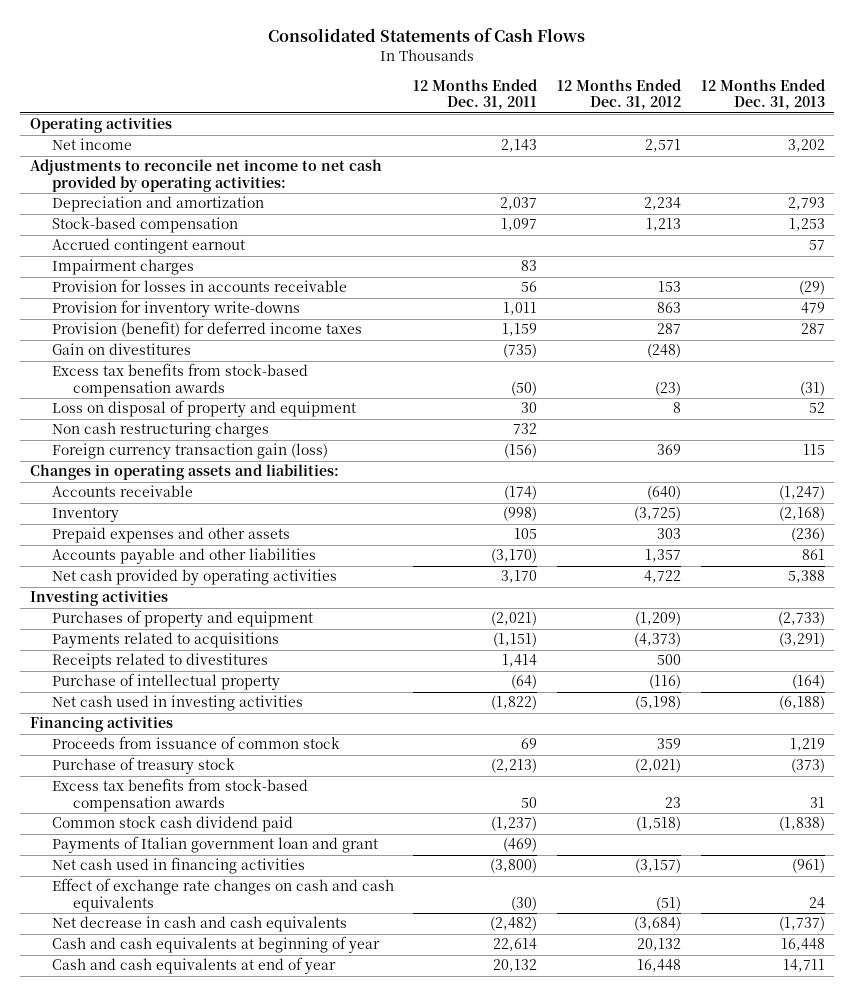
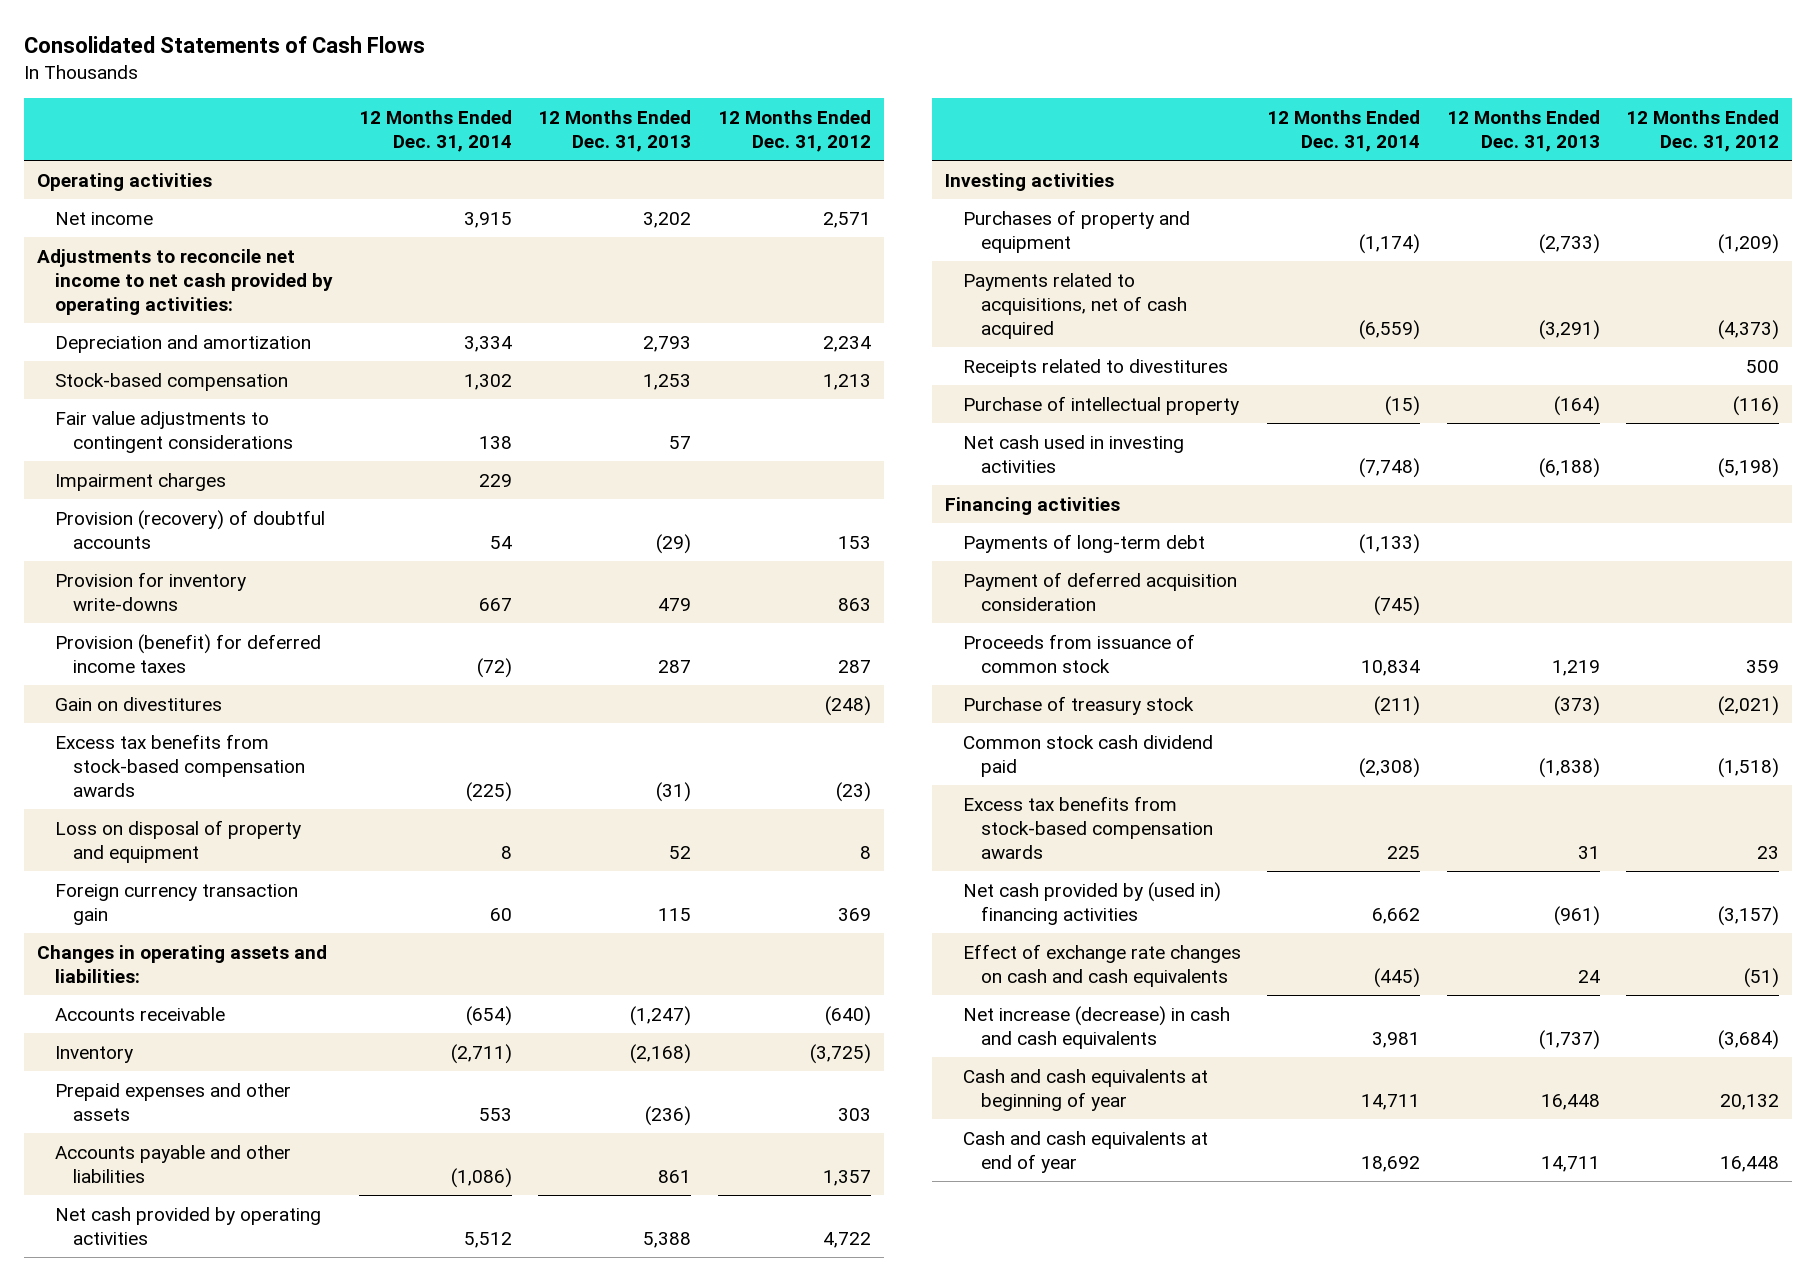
[413,78,538,111] 12 Months Ended Dec. 31, 2011 -> none
none -> [359,110,513,153] 12 Months Ended Dec. 31, 2014
[51,238,245,255] Accrued contingent earnout -> none
none -> [54,410,293,453] Fair value adjustments to contingent considerations
[51,279,347,293] Provision for losses in accounts receivable -> [54,509,325,549] Provision (recovery) of doubtful accounts
[51,422,269,439] Non cash restructuring charges -> none
[51,443,328,460] Foreign currency transaction gain (loss) -> [54,883,298,925] Foreign currency transaction gain
[51,632,279,649] Payments related to acquisitions -> [963,272,1188,340] Payments related to acquisitions, net of cash acquired
none -> [963,533,1206,553] Payments of long-term debt
none -> [963,571,1238,611] Payment of deferred acquisition consideration
[51,836,378,854] Payments of Italian government loan and grant -> none
[51,778,308,812] Excess tax benefits from stock-based compensation awards -> [963,795,1214,860] Excess tax benefits from stock-based compensation awards
[51,857,305,875] Net cash used in financing activities -> [963,881,1222,925] Net cash provided by (used in) financing activities
[51,916,347,933] Net decrease in cash and cash equivalents -> [963,1005,1231,1049] Net increase (decrease) in cash and cash equivalents

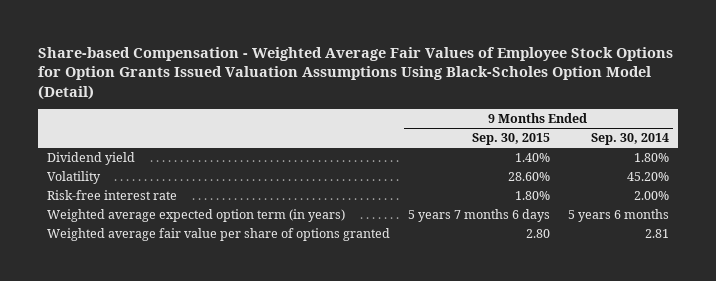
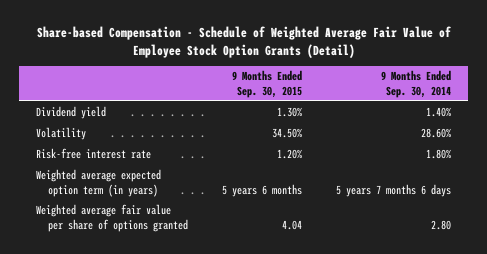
[38,46,674,100] Share-based Compensation - Weighted Average Fair Values of Employee Stock Options for Option Grants Issued Valuation Assumptions Using Black-Scholes Option Model (Detail) -> [36,25,451,58] Share-based Compensation - Schedule of Weighted Average Fair Value of Employee Stock Option Grants (Detail)
[514,152,550,162] 1.40% -> [277,107,303,118] 1.30%
[633,152,669,162] 1.80% -> [426,107,452,118] 1.40%
[507,171,550,181] 28.60% -> [272,128,303,139] 34.50%
[626,171,669,181] 45.20% -> [421,128,452,139] 28.60%
[514,190,550,200] 1.80% -> [277,149,303,160] 1.20%
[633,190,669,200] 2.00% -> [426,149,452,160] 1.80%
[407,208,550,222] 5 years 7 months 6 days -> [222,183,303,197] 5 years 6 months
[567,208,669,222] 5 years 6 months -> [336,183,452,197] 5 years 7 months 6 days
[525,228,550,238] 2.80 -> [282,219,303,230] 4.04
[644,228,669,238] 2.81 -> [431,219,452,230] 2.80

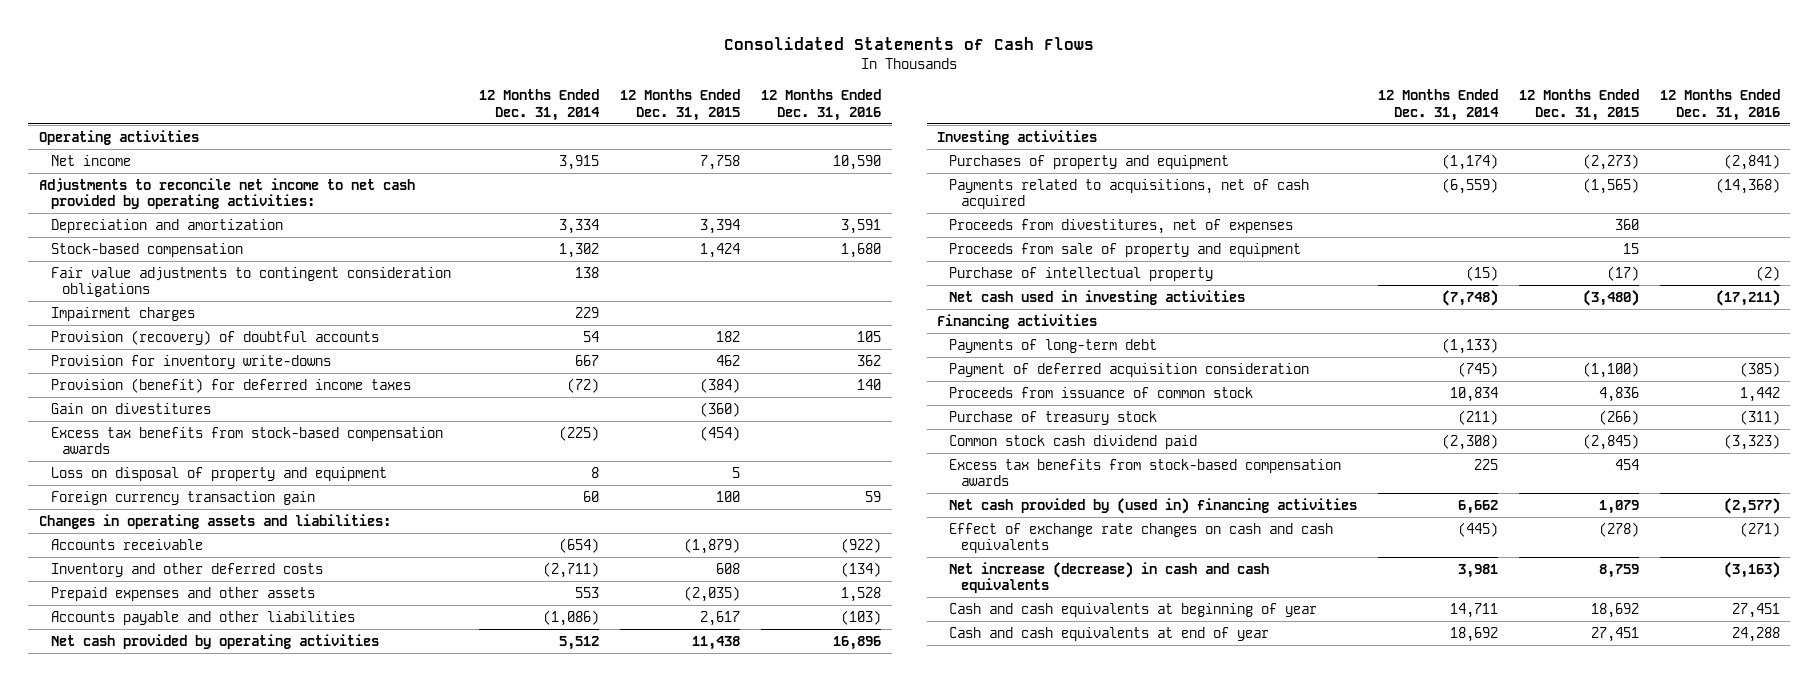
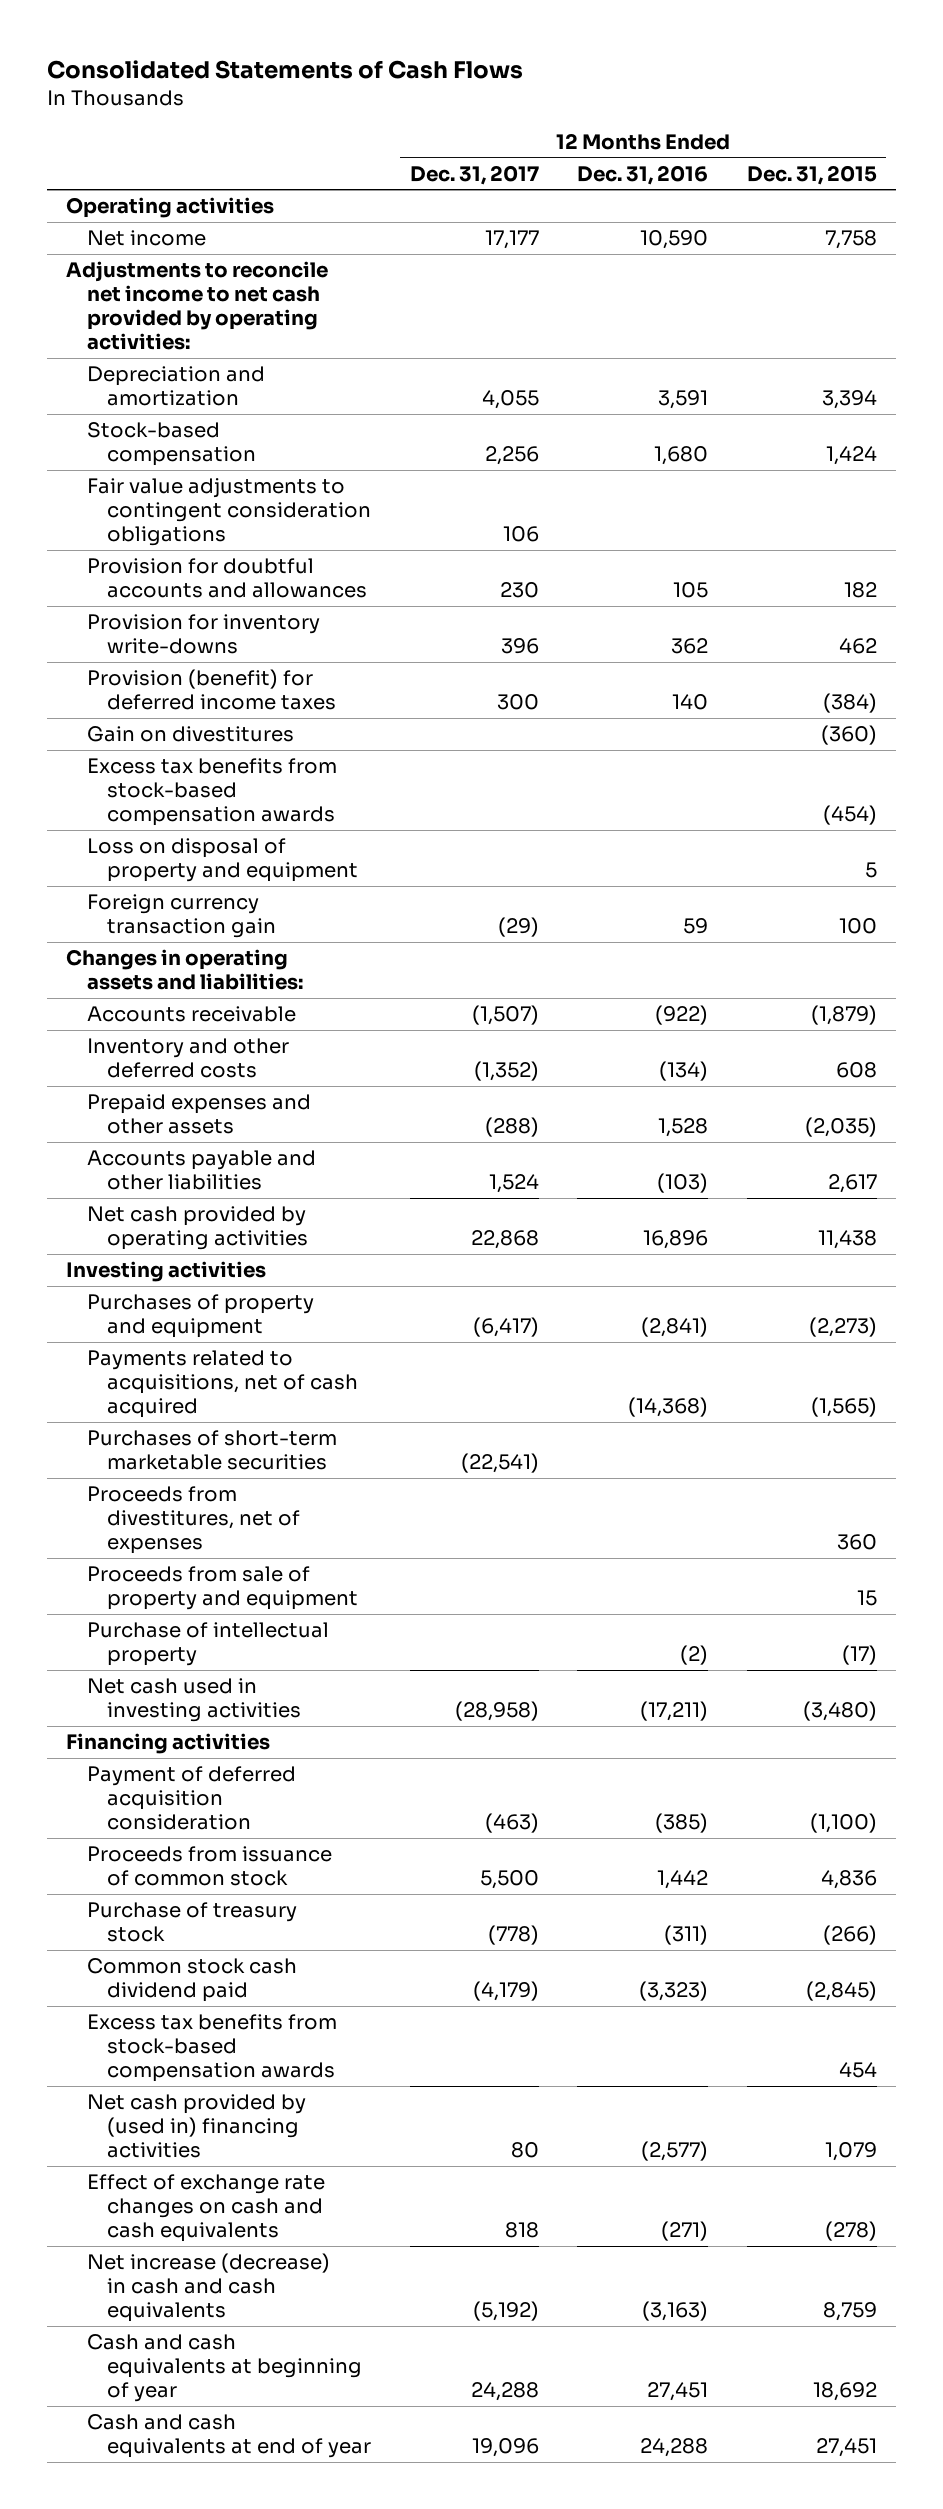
[479,89,601,121] 12 Months Ended Dec. 31, 2014 -> none
none -> [409,164,539,185] Dec. 31, 2017
[50,306,195,321] Impairment charges -> none
[50,329,379,345] Provision (recovery) of doubtful accounts -> [86,558,368,599] Provision for doubtful accounts and allowances
none -> [86,1430,337,1471] Purchases of short-term marketable securities
[949,338,1158,353] Payments of long-term debt -> none

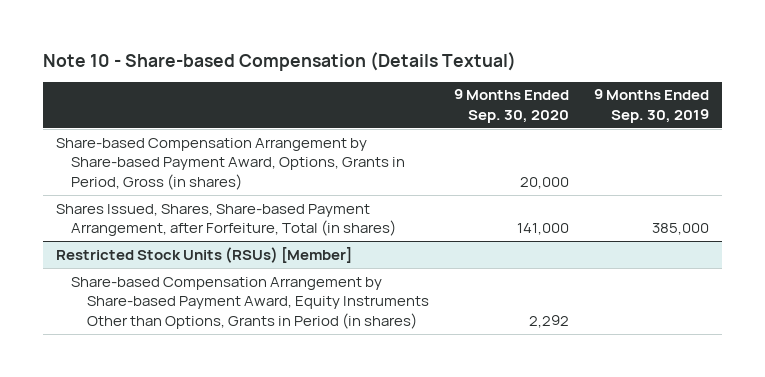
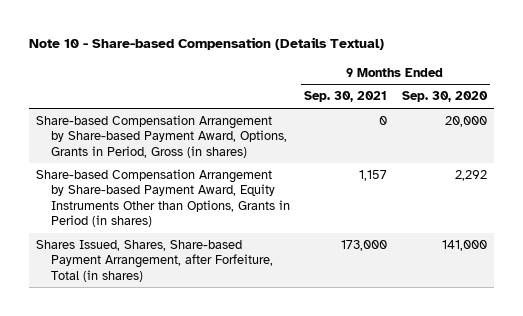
[594,89,710,123] 9 Months Ended Sep. 30, 2019 -> none
none -> [304,91,388,103] Sep. 30, 2021
[55,246,352,263] Restricted Stock Units (RSUs) [Member] -> none
[55,203,397,237] Shares Issued, Shares, Share-based Payment Arrangement, after Forfeiture, Total (in shares) -> [36,240,274,282] Shares Issued, Shares, Share-based Payment Arrangement, after Forfeiture, Total (in shares)

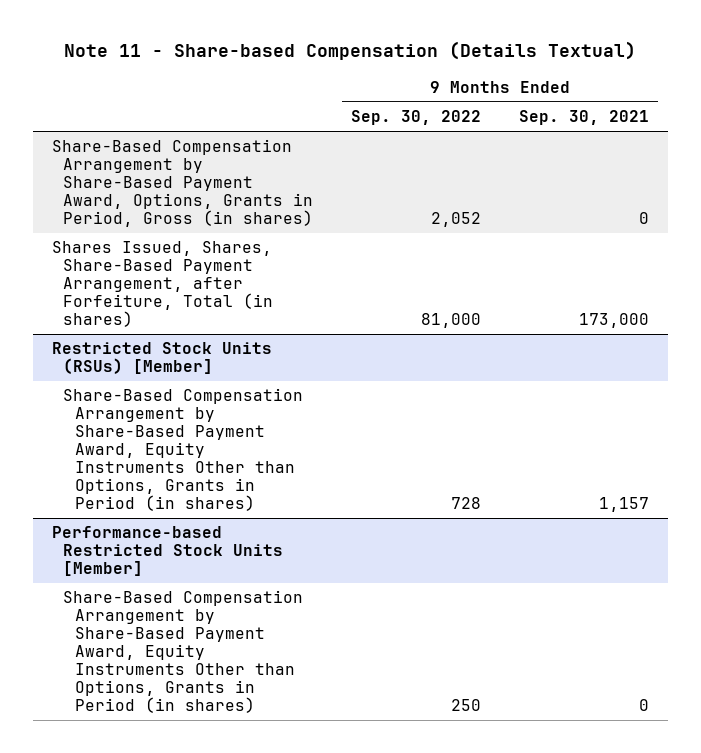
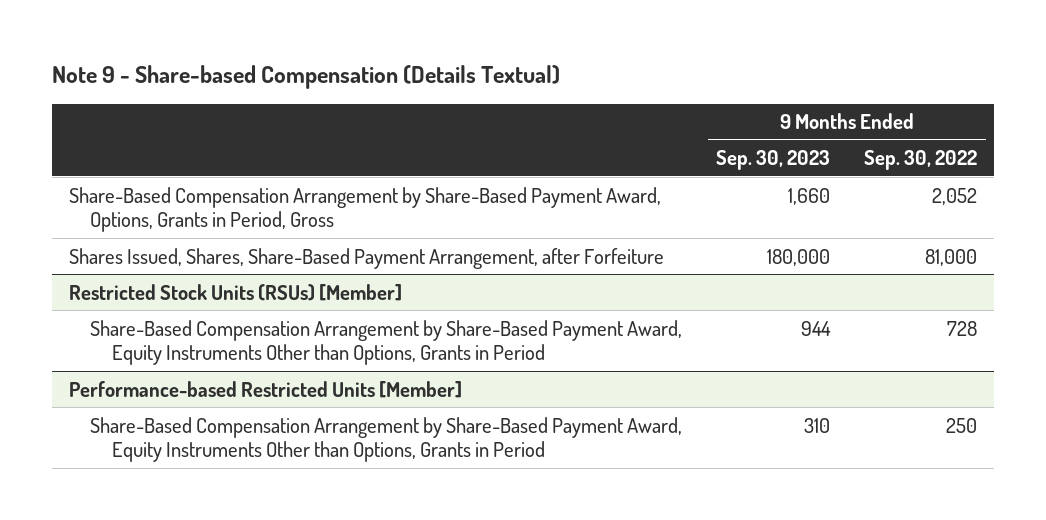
[64,40,637,60] Note 11 - Share-based Compensation (Details Textual) -> [51,65,560,90] Note 9 - Share-based Compensation (Details Textual)
[518,110,649,126] Sep. 30, 2021 -> none
none -> [716,150,831,171] Sep. 30, 2023
[51,139,314,228] Share-Based Compensation Arrangement by Share-Based Payment Award, Options, Grants in Period, Gross (in shares) -> [68,186,661,232] Share-Based Compensation Arrangement by Share-Based Payment Award, Options, Grants in Period, Gross
[51,241,274,328] Shares Issued, Shares, Share-Based Payment Arrangement, after Forfeiture, Total (in shares) -> [68,247,664,269] Shares Issued, Shares, Share-Based Payment Arrangement, after Forfeiture
[63,388,304,512] Share-Based Compensation Arrangement by Share-Based Payment Award, Equity Instruments Other than Options, Grants in Period (in shares) -> [90,319,683,365] Share-Based Compensation Arrangement by Share-Based Payment Award, Equity Instruments Other than Options, Grants in Period
[51,526,284,577] Performance-based Restricted Stock Units [Member] -> [68,380,462,398] Performance-based Restricted Units [Member]
[63,590,304,714] Share-Based Compensation Arrangement by Share-Based Payment Award, Equity Instruments Other than Options, Grants in Period (in shares) -> [90,416,683,462] Share-Based Compensation Arrangement by Share-Based Payment Award, Equity Instruments Other than Options, Grants in Period

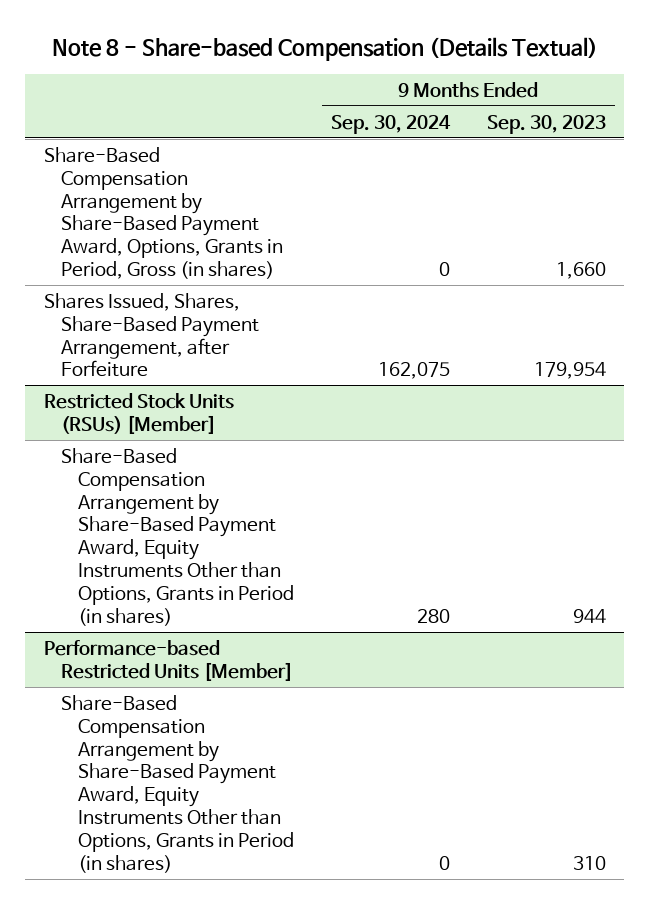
[51,65,560,90] Note 9 - Share-based Compensation (Details Textual) -> [51,36,598,61] Note 8 - Share-based Compensation (Details Textual)
[864,150,978,171] Sep. 30, 2022 -> none
none -> [330,114,451,134] Sep. 30, 2024
[68,186,661,232] Share-Based Compensation Arrangement by Share-Based Payment Award, Options, Grants in Period, Gross -> [43,146,283,280] Share-Based Compensation Arrangement by Share-Based Payment Award, Options, Grants in Period, Gross (in shares)
[767,248,831,266] 180,000 -> [533,362,606,380] 179,954
[90,319,683,365] Share-Based Compensation Arrangement by Share-Based Payment Award, Equity Instruments Other than Options, Grants in Period -> [60,447,294,626] Share-Based Compensation Arrangement by Share-Based Payment Award, Equity Instruments Other than Options, Grants in Period (in shares)
[90,416,683,462] Share-Based Compensation Arrangement by Share-Based Payment Award, Equity Instruments Other than Options, Grants in Period -> [60,694,294,873] Share-Based Compensation Arrangement by Share-Based Payment Award, Equity Instruments Other than Options, Grants in Period (in shares)

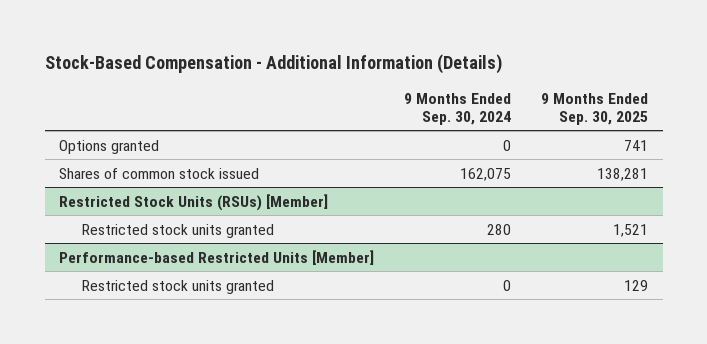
[51,36,598,61] Note 8 - Share-based Compensation (Details Textual) -> [44,53,502,74] Stock-Based Compensation - Additional Information (Details)
[486,114,606,134] Sep. 30, 2023 -> none
none -> [540,92,648,125] 9 Months Ended Sep. 30, 2025
[43,146,283,280] Share-Based Compensation Arrangement by Share-Based Payment Award, Options, Grants in Period, Gross (in shares) -> [59,139,160,154] Options granted
[43,292,259,378] Shares Issued, Shares, Share-Based Payment Arrangement, after Forfeiture -> [59,167,260,179] Shares of common stock issued
[60,447,294,626] Share-Based Compensation Arrangement by Share-Based Payment Award, Equity Instruments Other than Options, Grants in Period (in shares) -> [81,223,274,238] Restricted stock units granted
[60,694,294,873] Share-Based Compensation Arrangement by Share-Based Payment Award, Equity Instruments Other than Options, Grants in Period (in shares) -> [81,279,274,294] Restricted stock units granted

